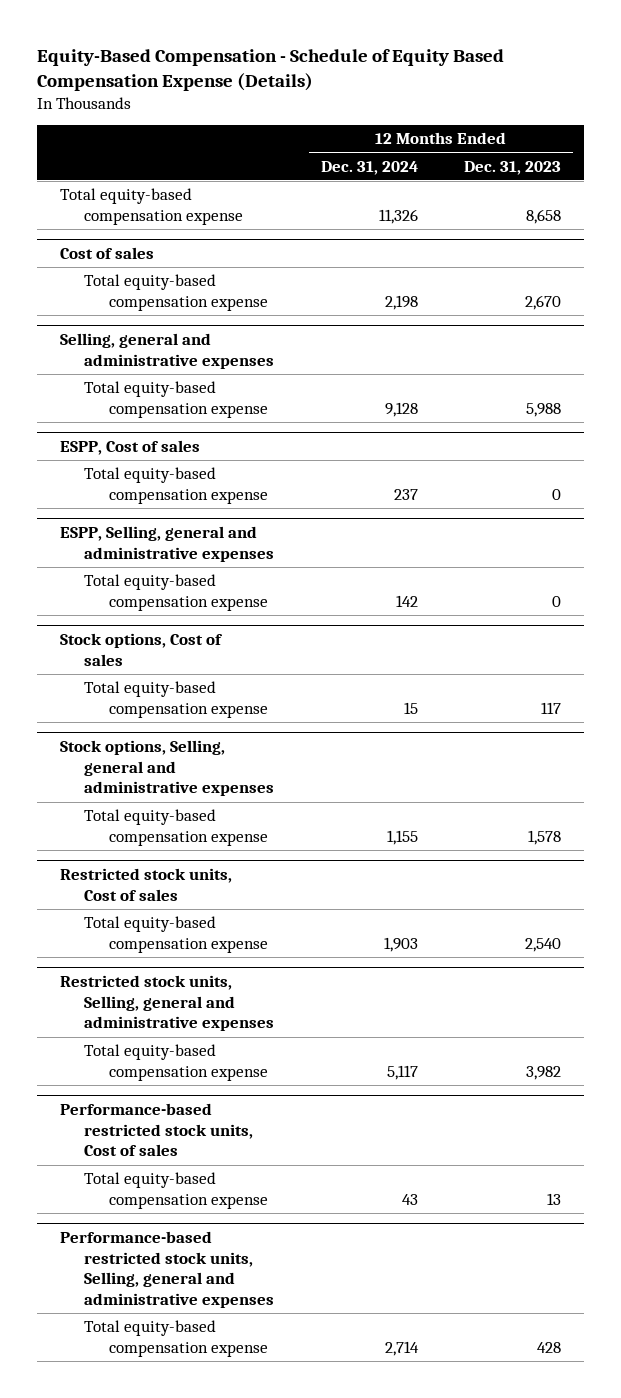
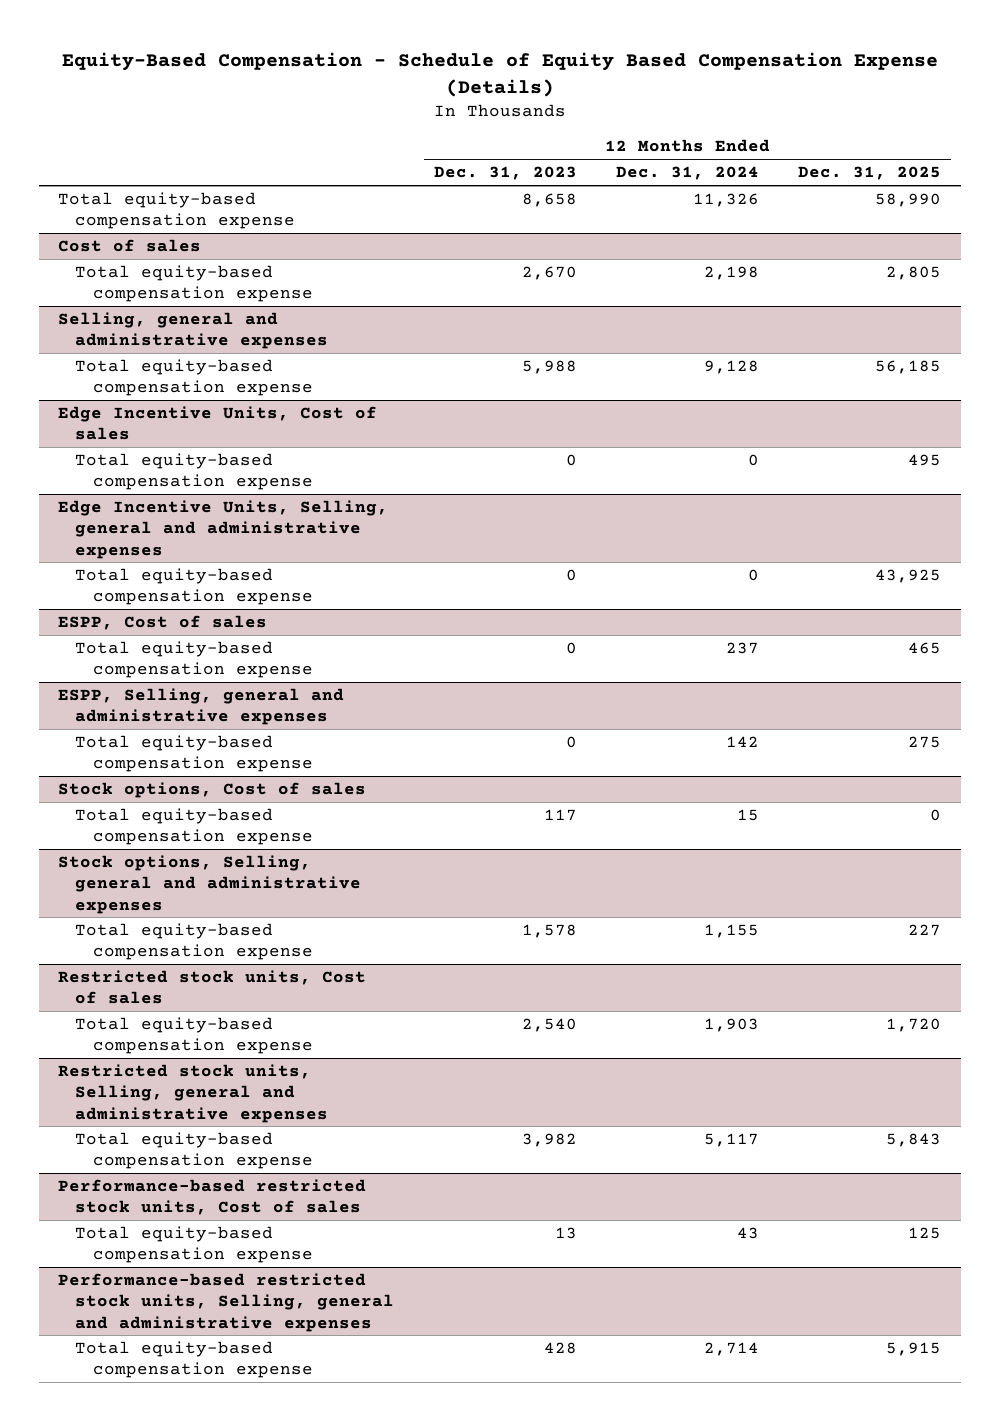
none -> [798,166,942,181] Dec. 31, 2025
none -> [58,405,378,441] Edge Incentive Units, Cost of sales
none -> [75,452,313,491] Total equity-based compensation expense
none -> [58,499,389,559] Edge Incentive Units, Selling, general and administrative expenses
none -> [75,567,313,606] Total equity-based compensation expense

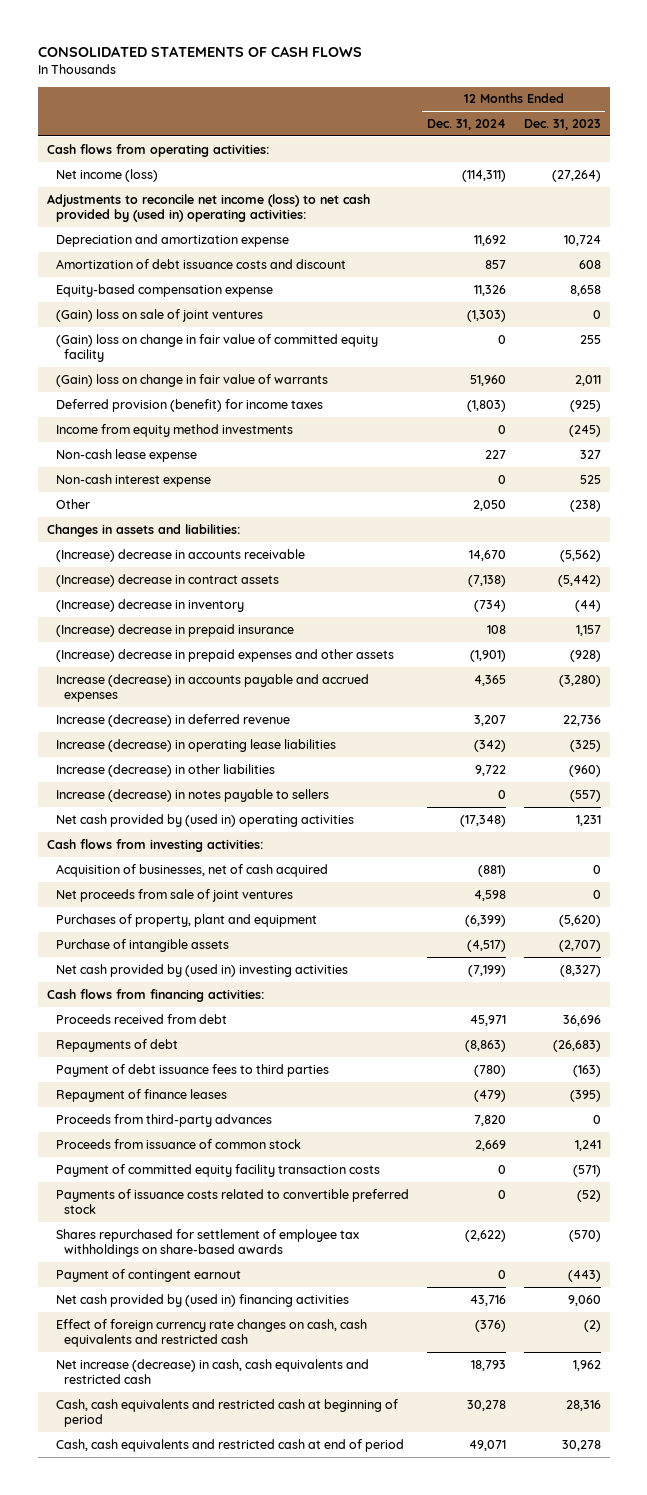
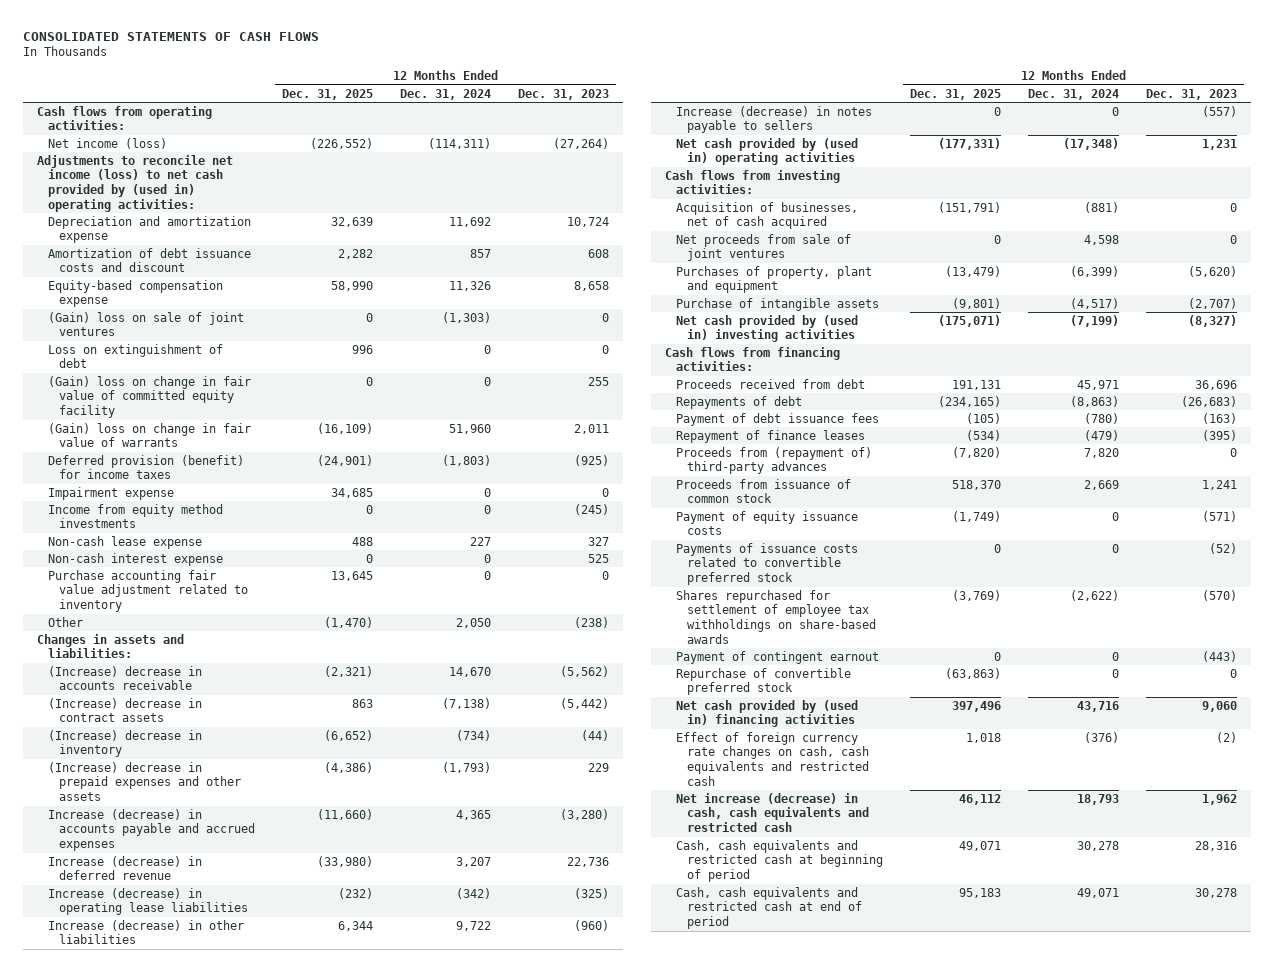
none -> [282,88,374,100] Dec. 31, 2025
none -> [47,343,223,369] Loss on extinguishment of debt
none -> [47,486,174,500] Impairment expense
none -> [47,569,249,613] Purchase accounting fair value adjustment related to inventory
[55,623,294,637] (Increase) decrease in prepaid insurance -> none
[469,649,506,662] (1,901) -> [442,761,492,773] (1,793)
[569,649,601,662] (928) -> [588,762,610,772] 229
[55,1063,329,1077] Payment of debt issuance fees to third parties -> [675,412,879,426] Payment of debt issuance fees
[55,1113,272,1127] Proceeds from third-party advances -> [675,446,872,475] Proceeds from (repayment of) third-party advances
[55,1163,380,1177] Payment of committed equity facility transaction costs -> [675,510,858,536] Payment of equity issuance costs
none -> [675,667,851,696] Repurchase of convertible preferred stock

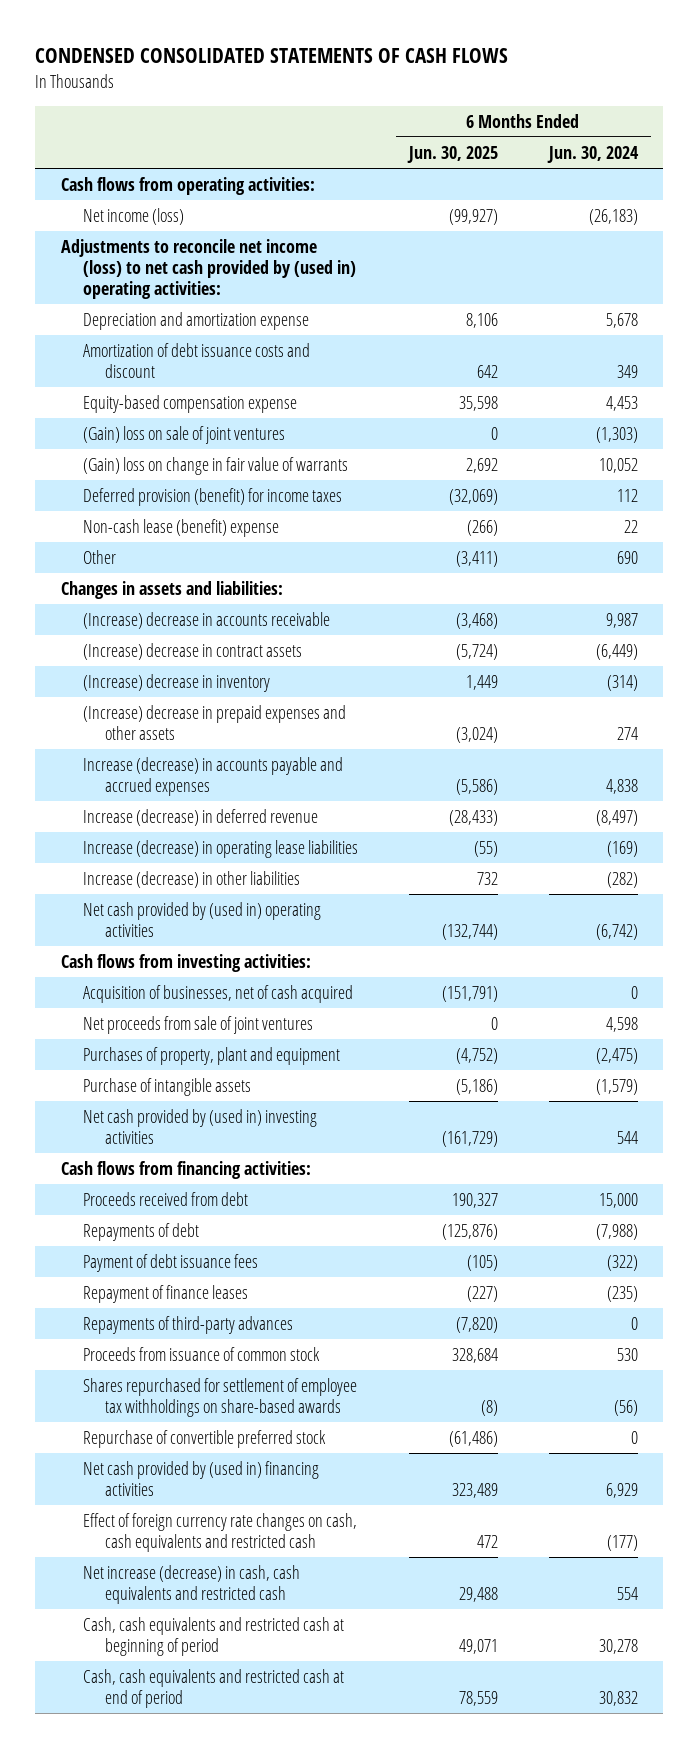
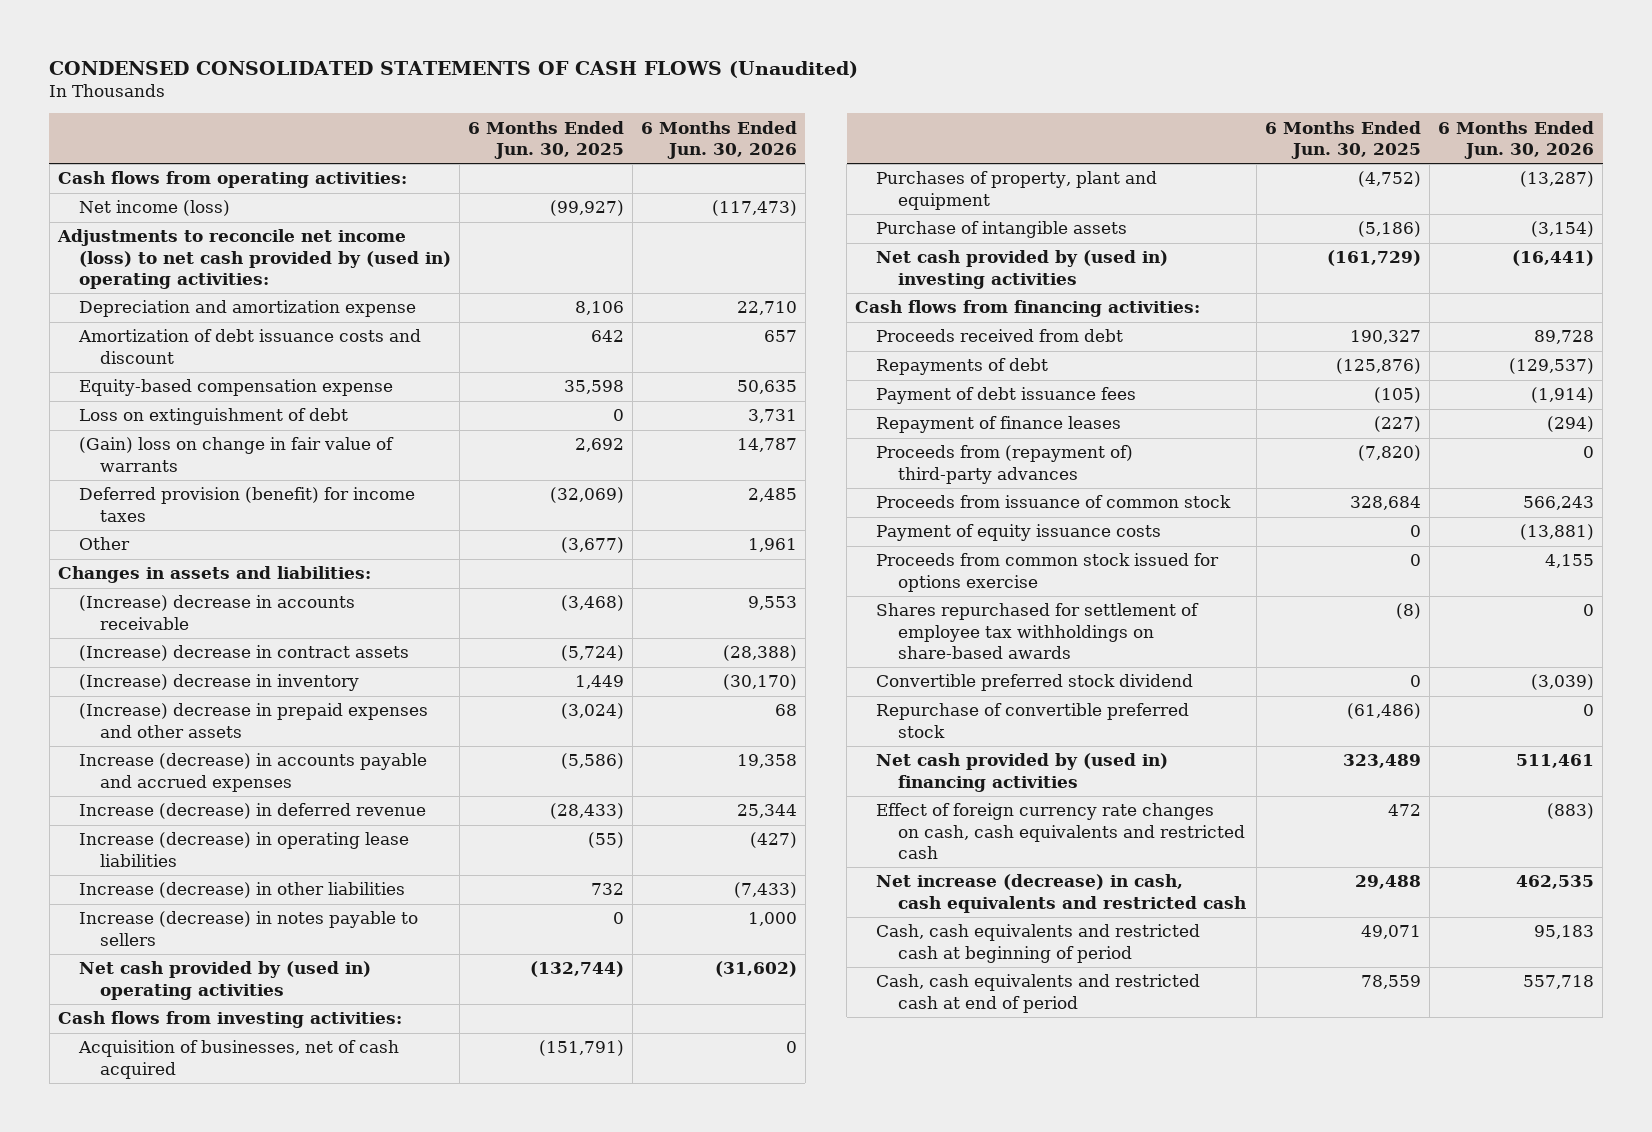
[35,48,509,64] CONDENSED CONSOLIDATED STATEMENTS OF CASH FLOWS -> [49,60,859,78] CONDENSED CONSOLIDATED STATEMENTS OF CASH FLOWS (Unaudited)
[546,145,639,163] Jun. 30, 2024 -> none
none -> [640,120,797,159] 6 Months Ended Jun. 30, 2026
[82,425,285,444] (Gain) loss on sale of joint ventures -> none
none -> [79,408,349,426] Loss on extinguishment of debt
[82,518,279,537] Non-cash lease (benefit) expense -> none
[455,550,498,567] (3,411) -> [560,537,624,554] (3,677)
none -> [79,911,419,946] Increase (decrease) in notes payable to sellers
[82,1015,313,1034] Net proceeds from sale of joint ventures -> none
[82,1315,293,1334] Repayments of third-party advances -> [876,445,1134,484] Proceeds from (repayment of) third-party advances
none -> [876,524,1162,542] Payment of equity issuance costs
none -> [876,553,1220,592] Proceeds from common stock issued for options exercise
none -> [876,674,1194,692] Convertible preferred stock dividend

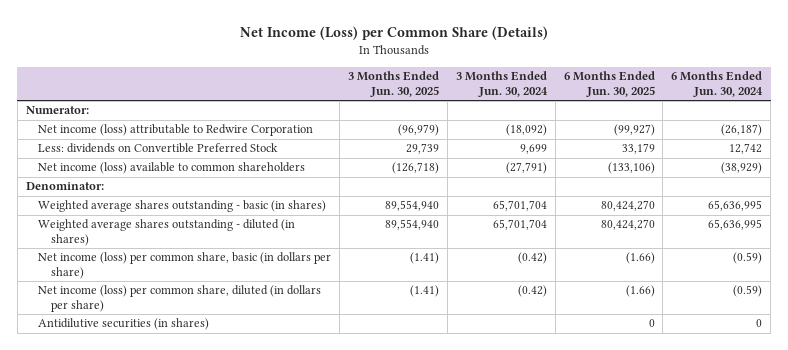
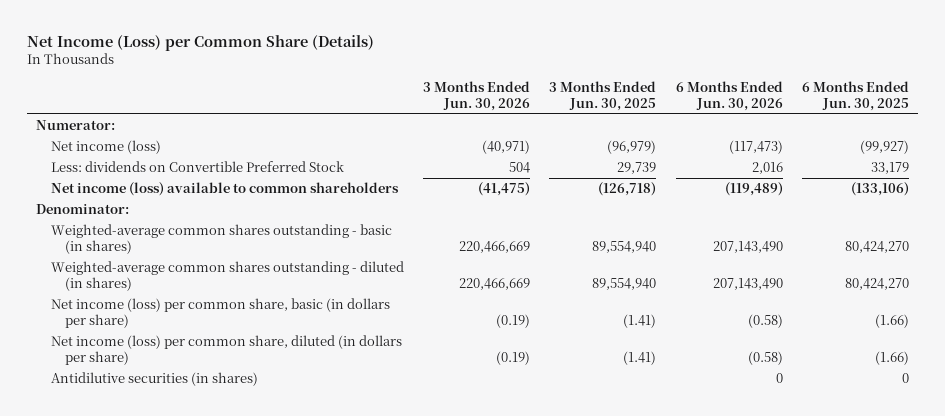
[455,71,548,97] 3 Months Ended Jun. 30, 2024 -> none
[671,71,764,97] 6 Months Ended Jun. 30, 2024 -> none
none -> [423,80,531,111] 3 Months Ended Jun. 30, 2026
none -> [675,80,783,111] 6 Months Ended Jun. 30, 2026
[38,124,314,137] Net income (loss) attributable to Redwire Corporation -> [50,140,161,155] Net income (loss)
[38,200,327,213] Weighted average shares outstanding - basic (in shares) -> [50,224,392,255] Weighted-average common shares outstanding - basic (in shares)
[38,219,296,247] Weighted average shares outstanding - diluted (in shares) -> [50,261,404,292] Weighted-average common shares outstanding - diluted (in shares)

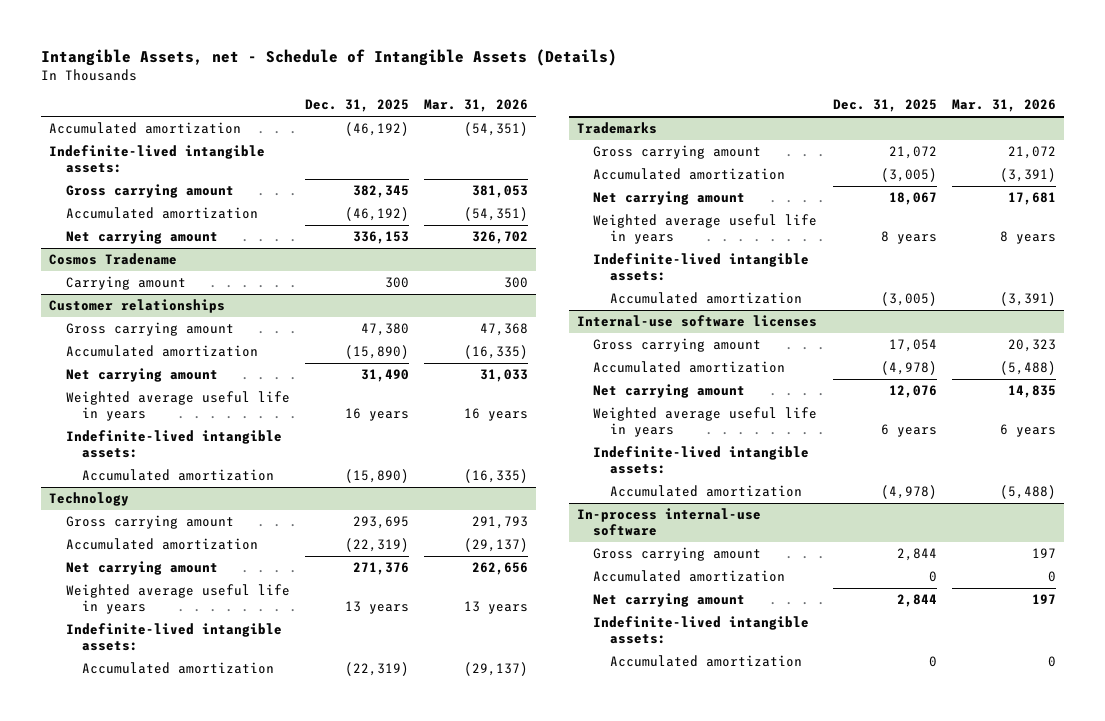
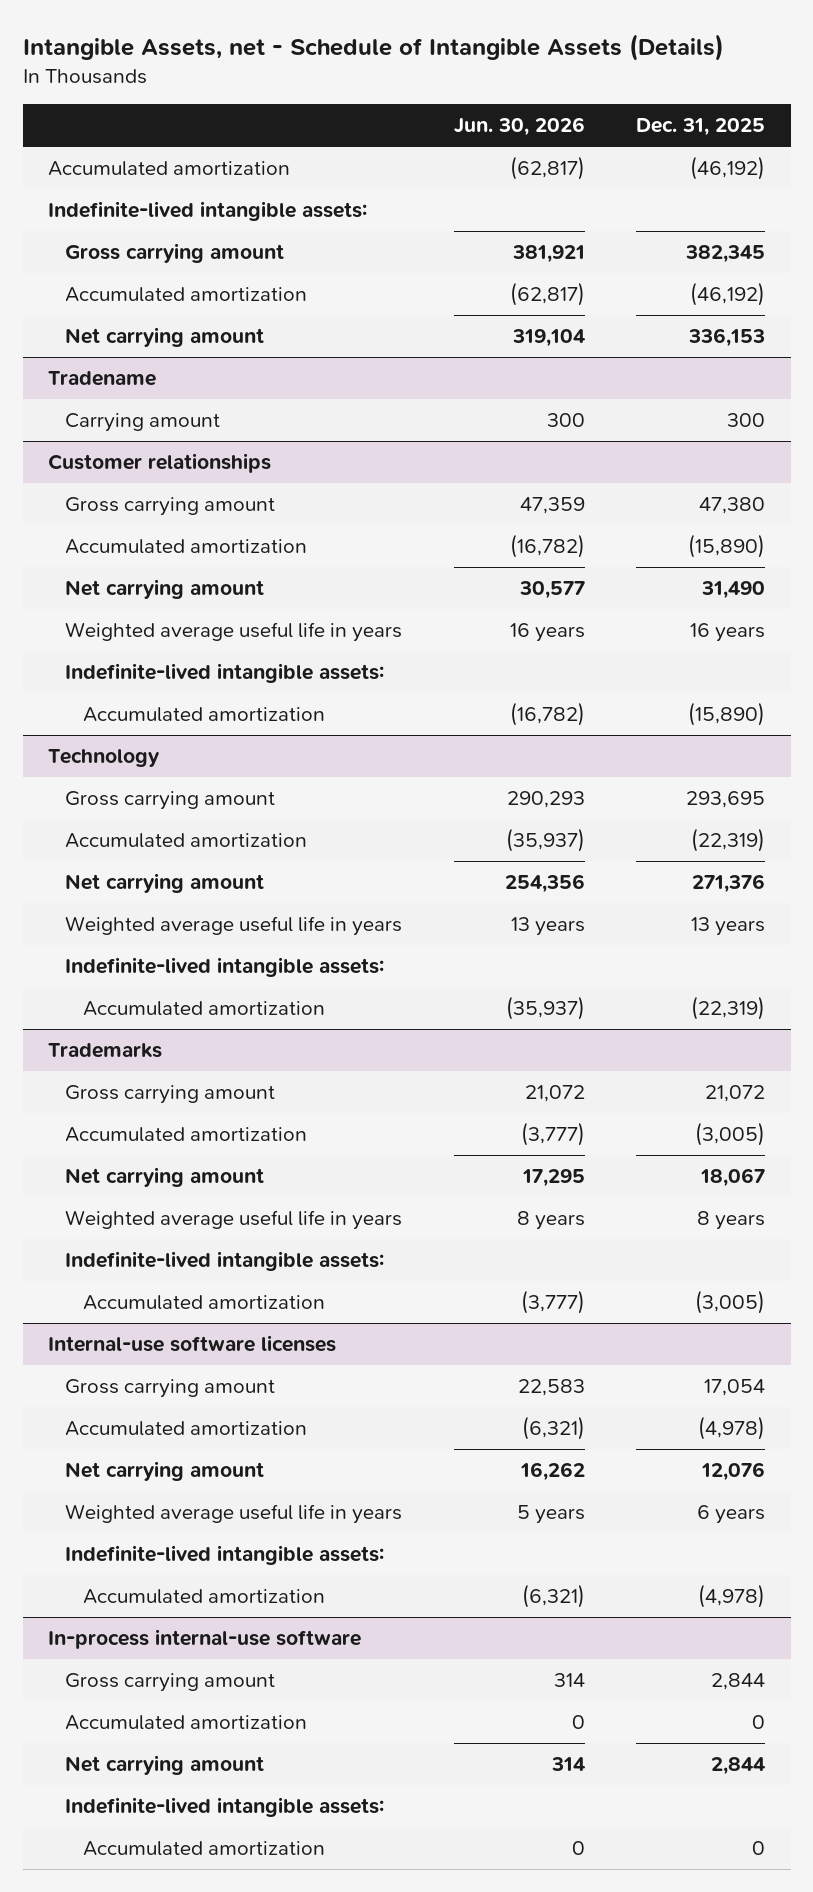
[424,99,529,113] Mar. 31, 2026 -> none
none -> [453,117,585,137] Jun. 30, 2026
[48,253,177,266] Cosmos Tradename -> [48,371,157,387] Tradename

